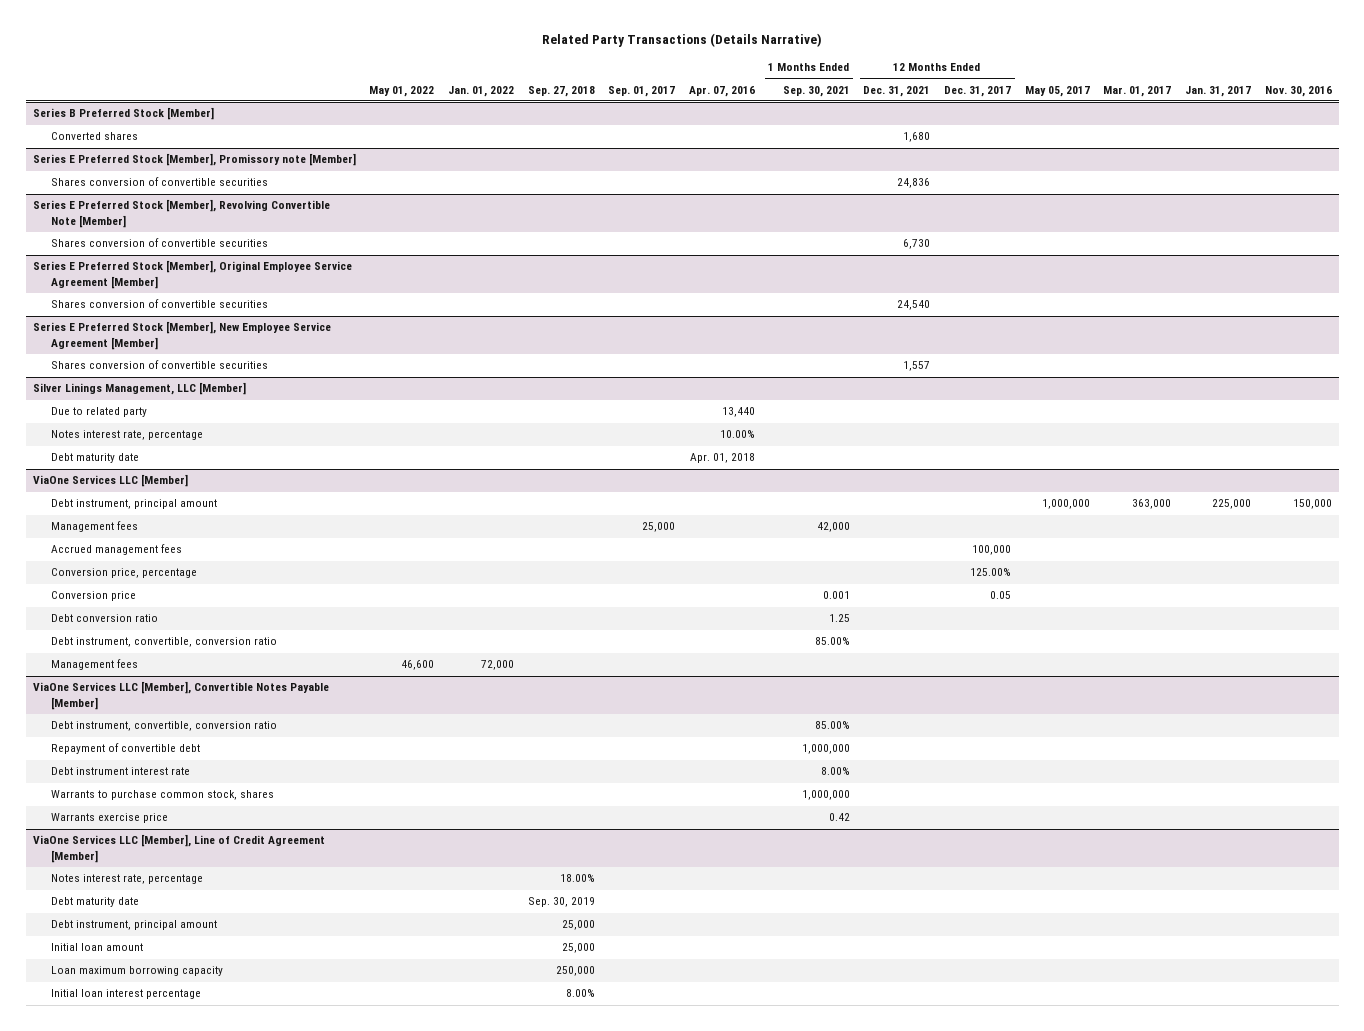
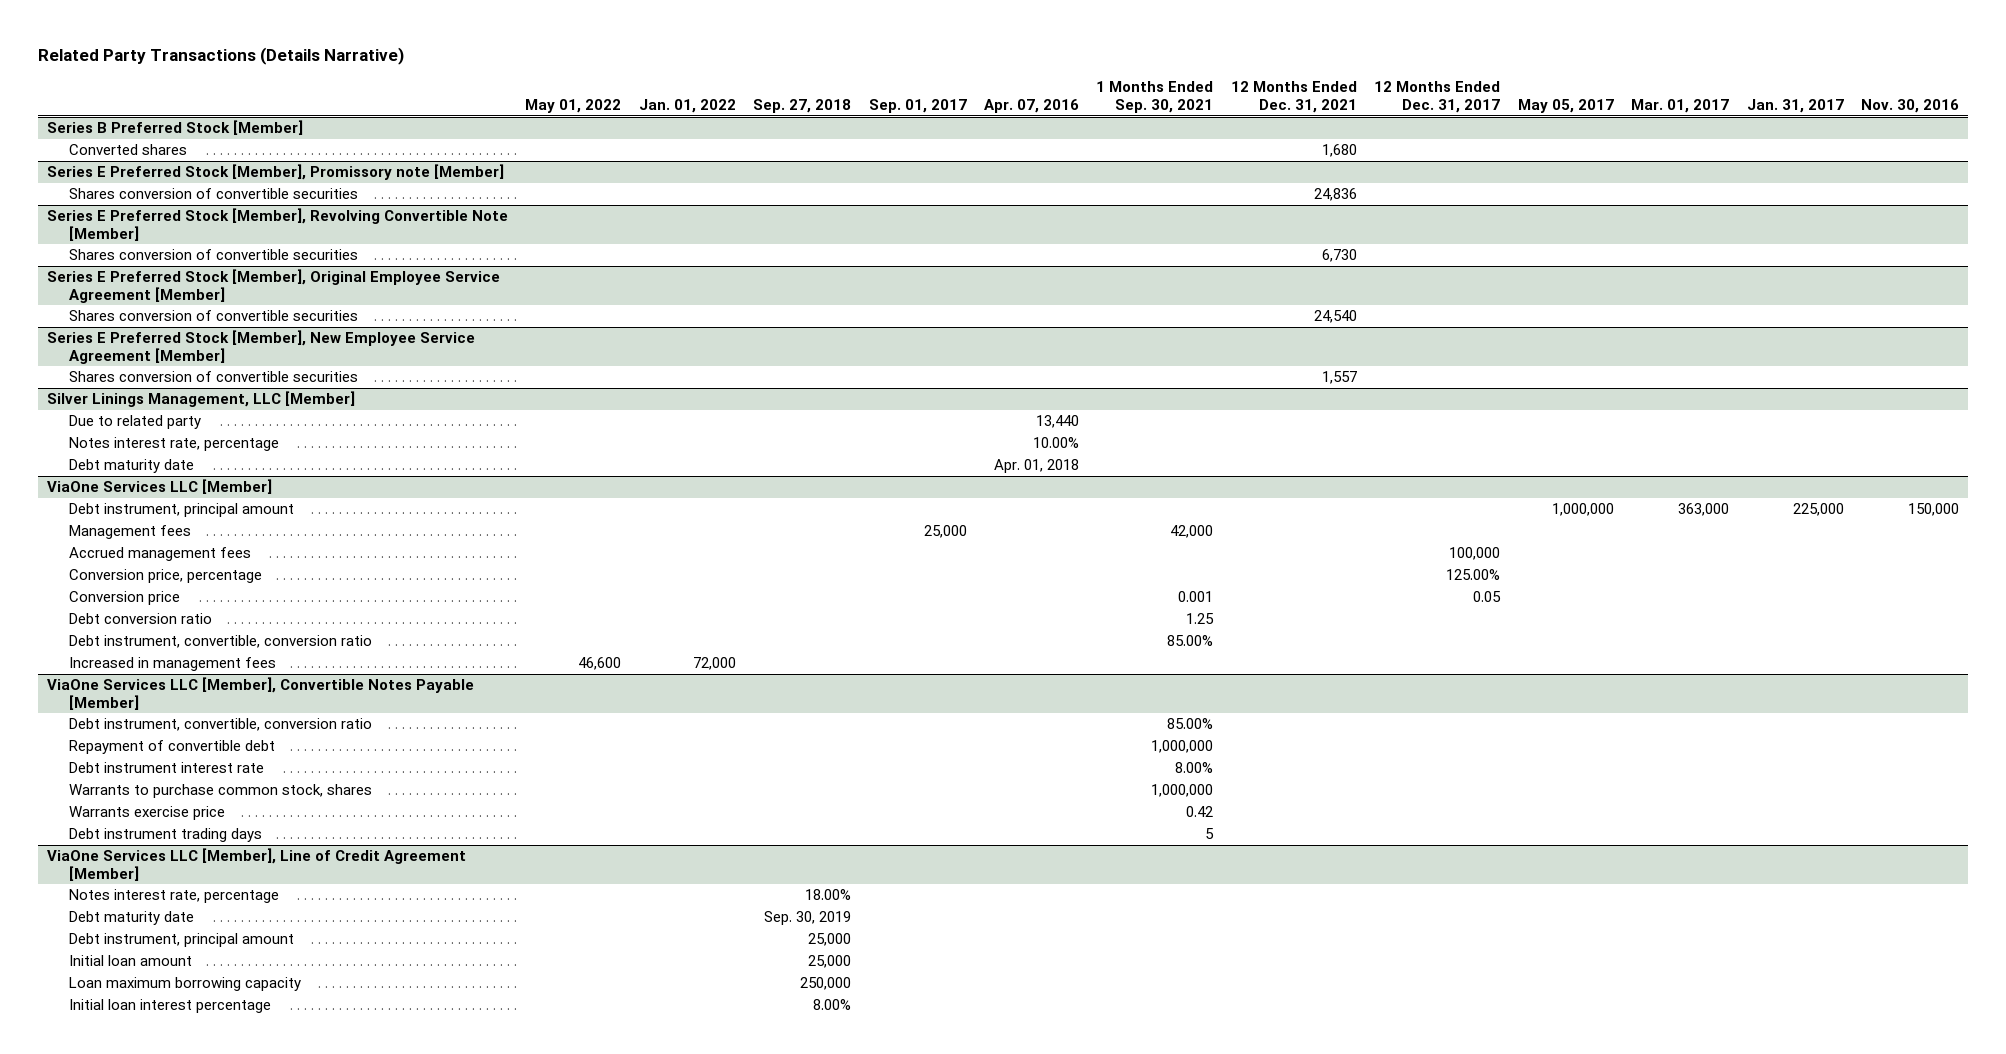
[50,659,138,671] Management fees -> [68,657,276,672] Increased in management fees
none -> [68,828,262,843] Debt instrument trading days

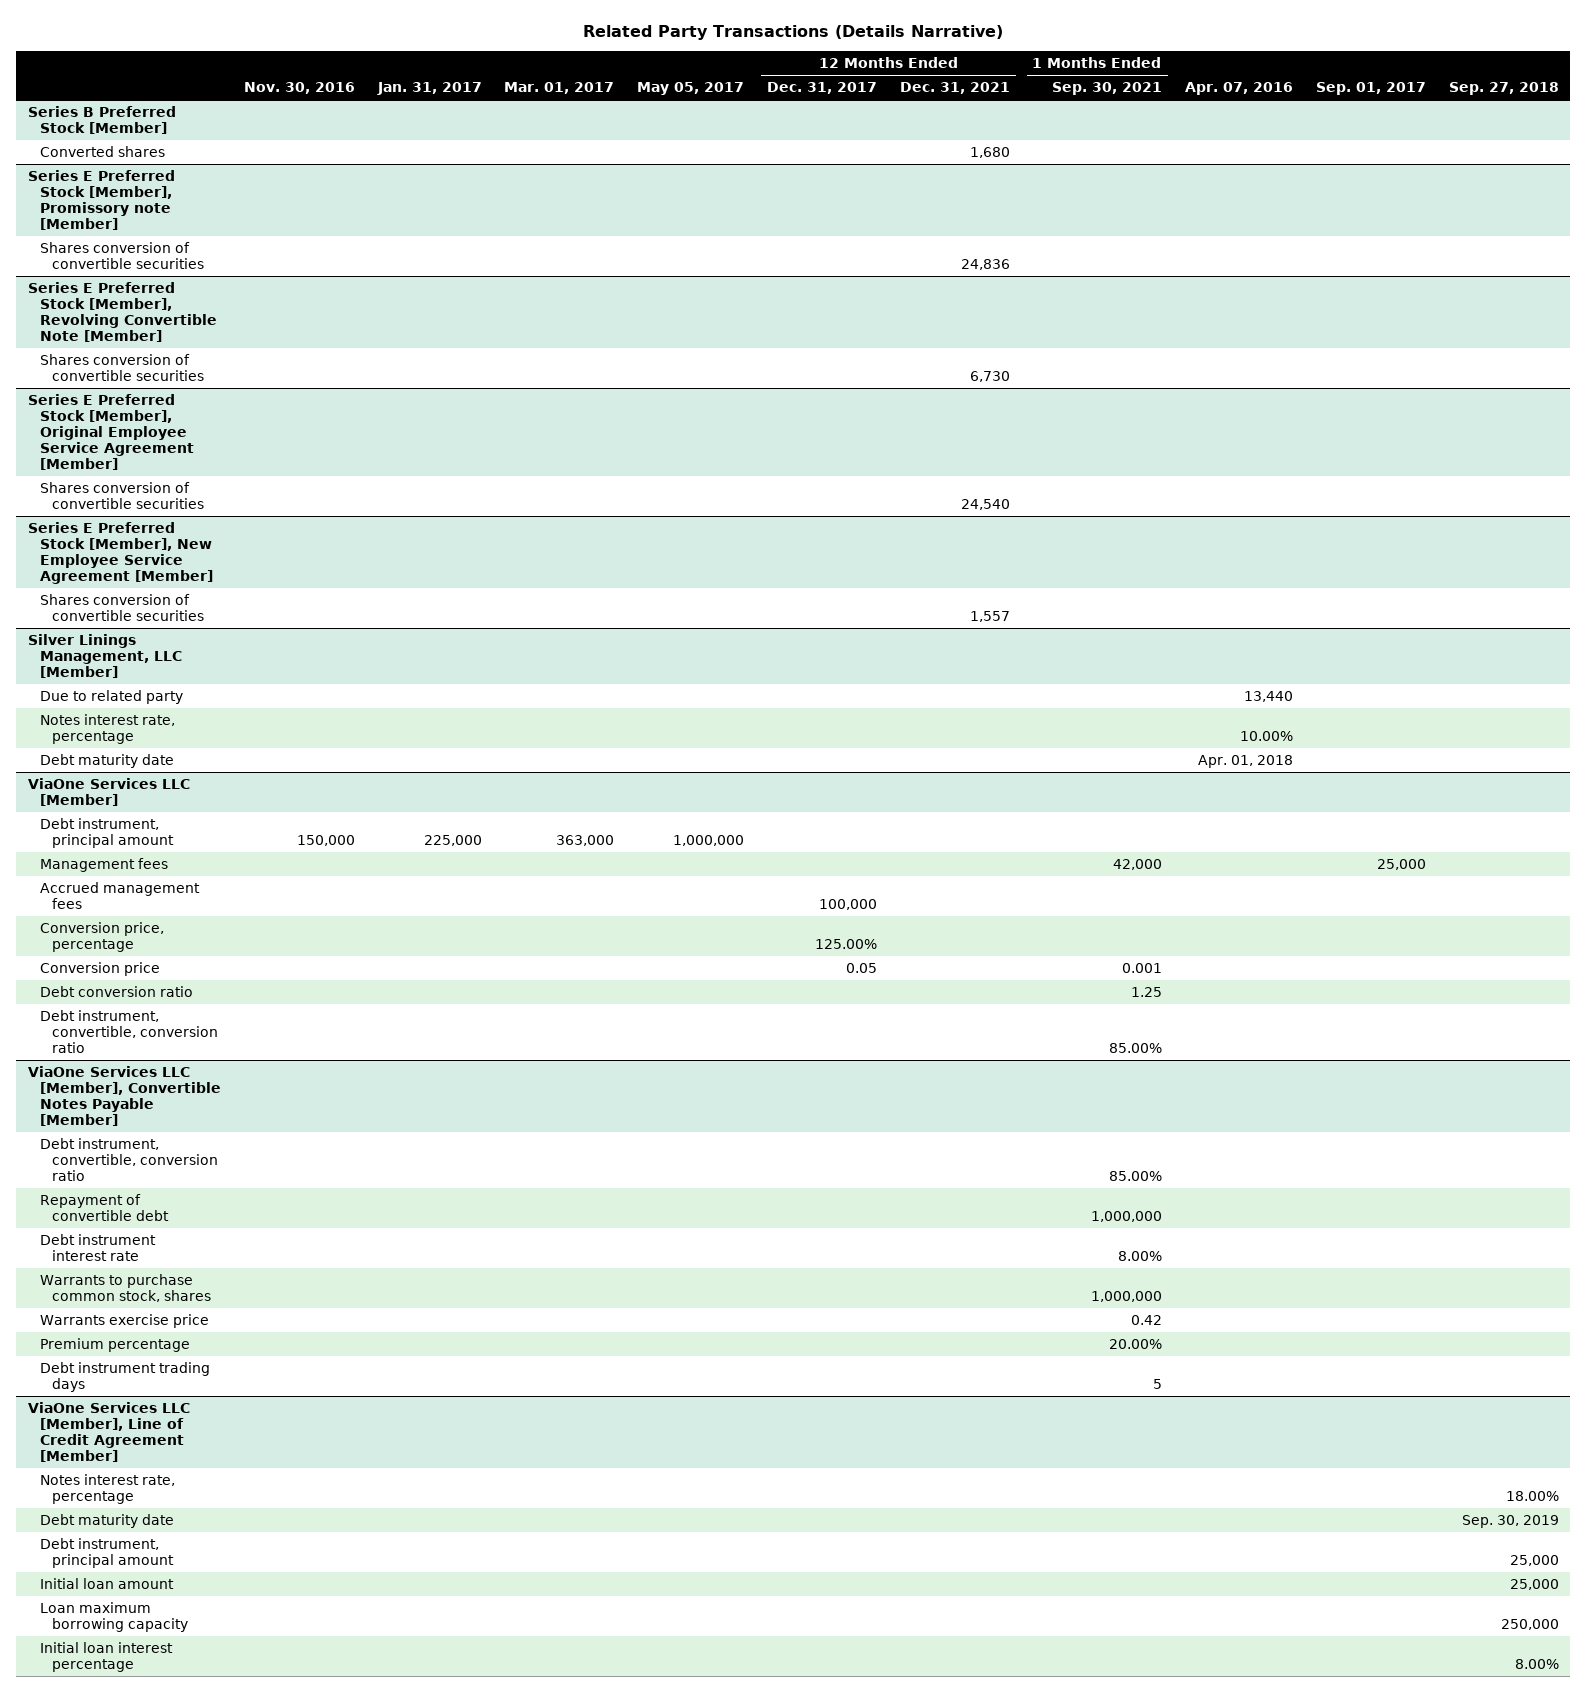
[525,99,622,114] May 01, 2022 -> none
[638,99,736,114] Jan. 01, 2022 -> none
[68,657,276,672] Increased in management fees -> none
none -> [39,1338,190,1353] Premium percentage

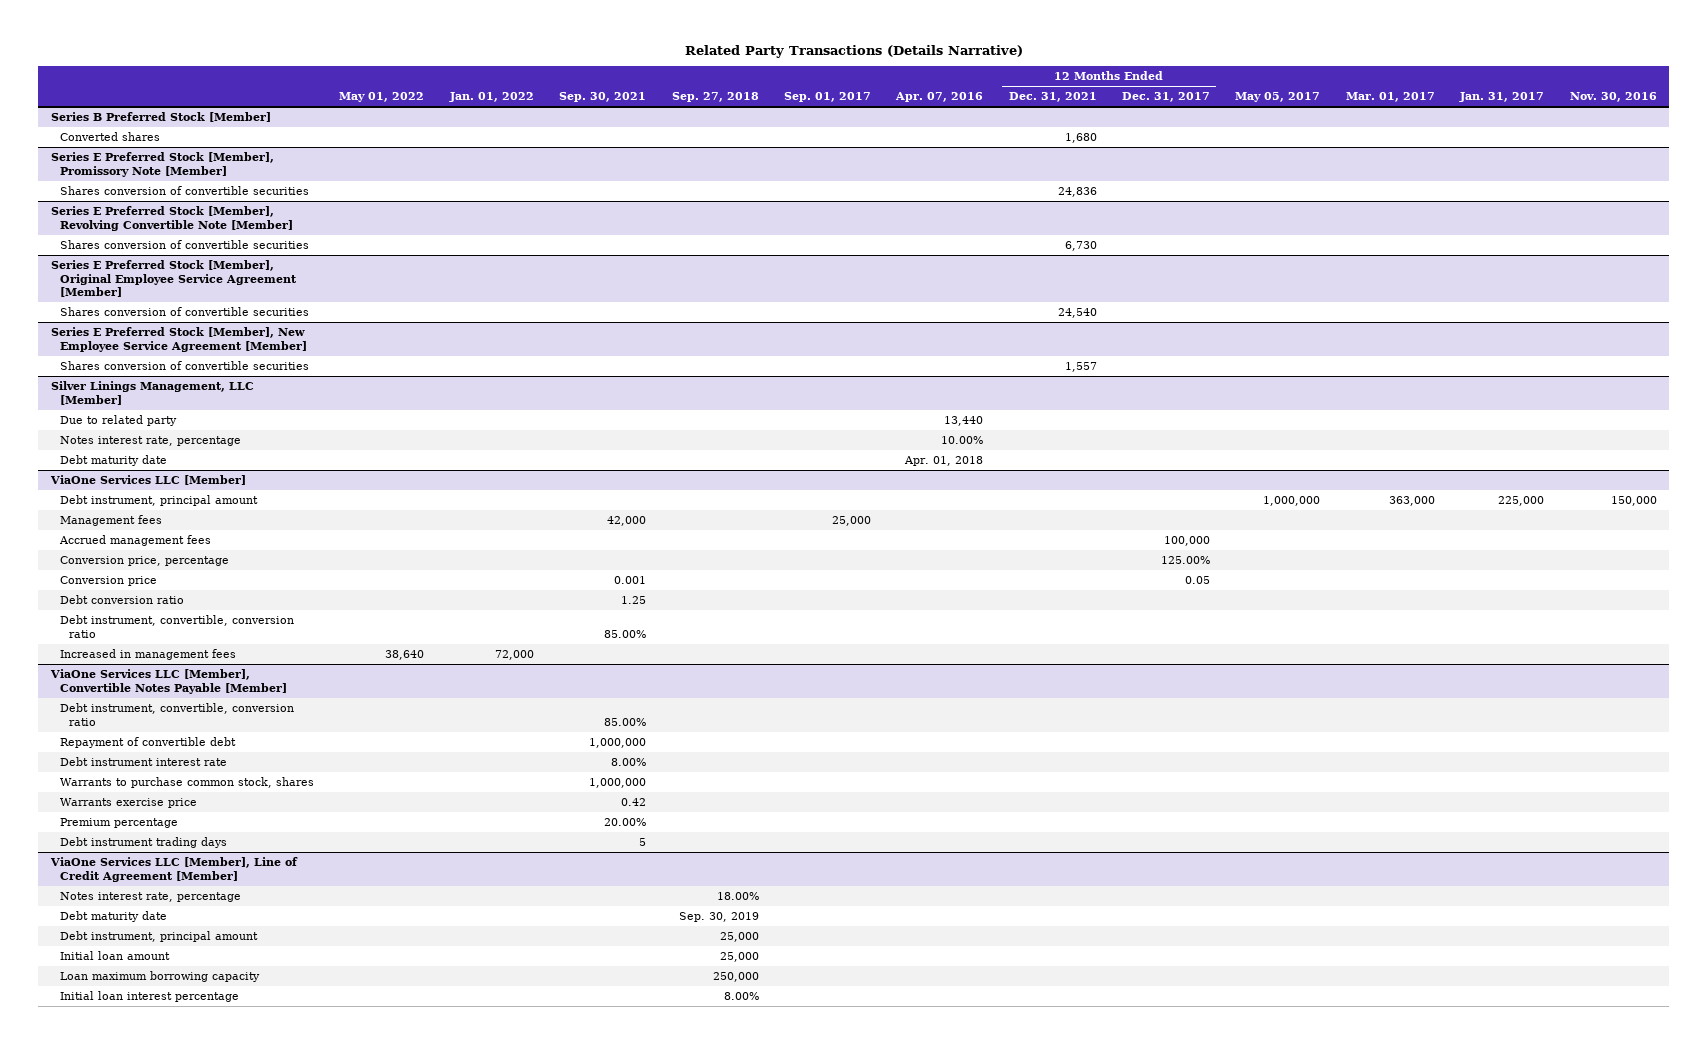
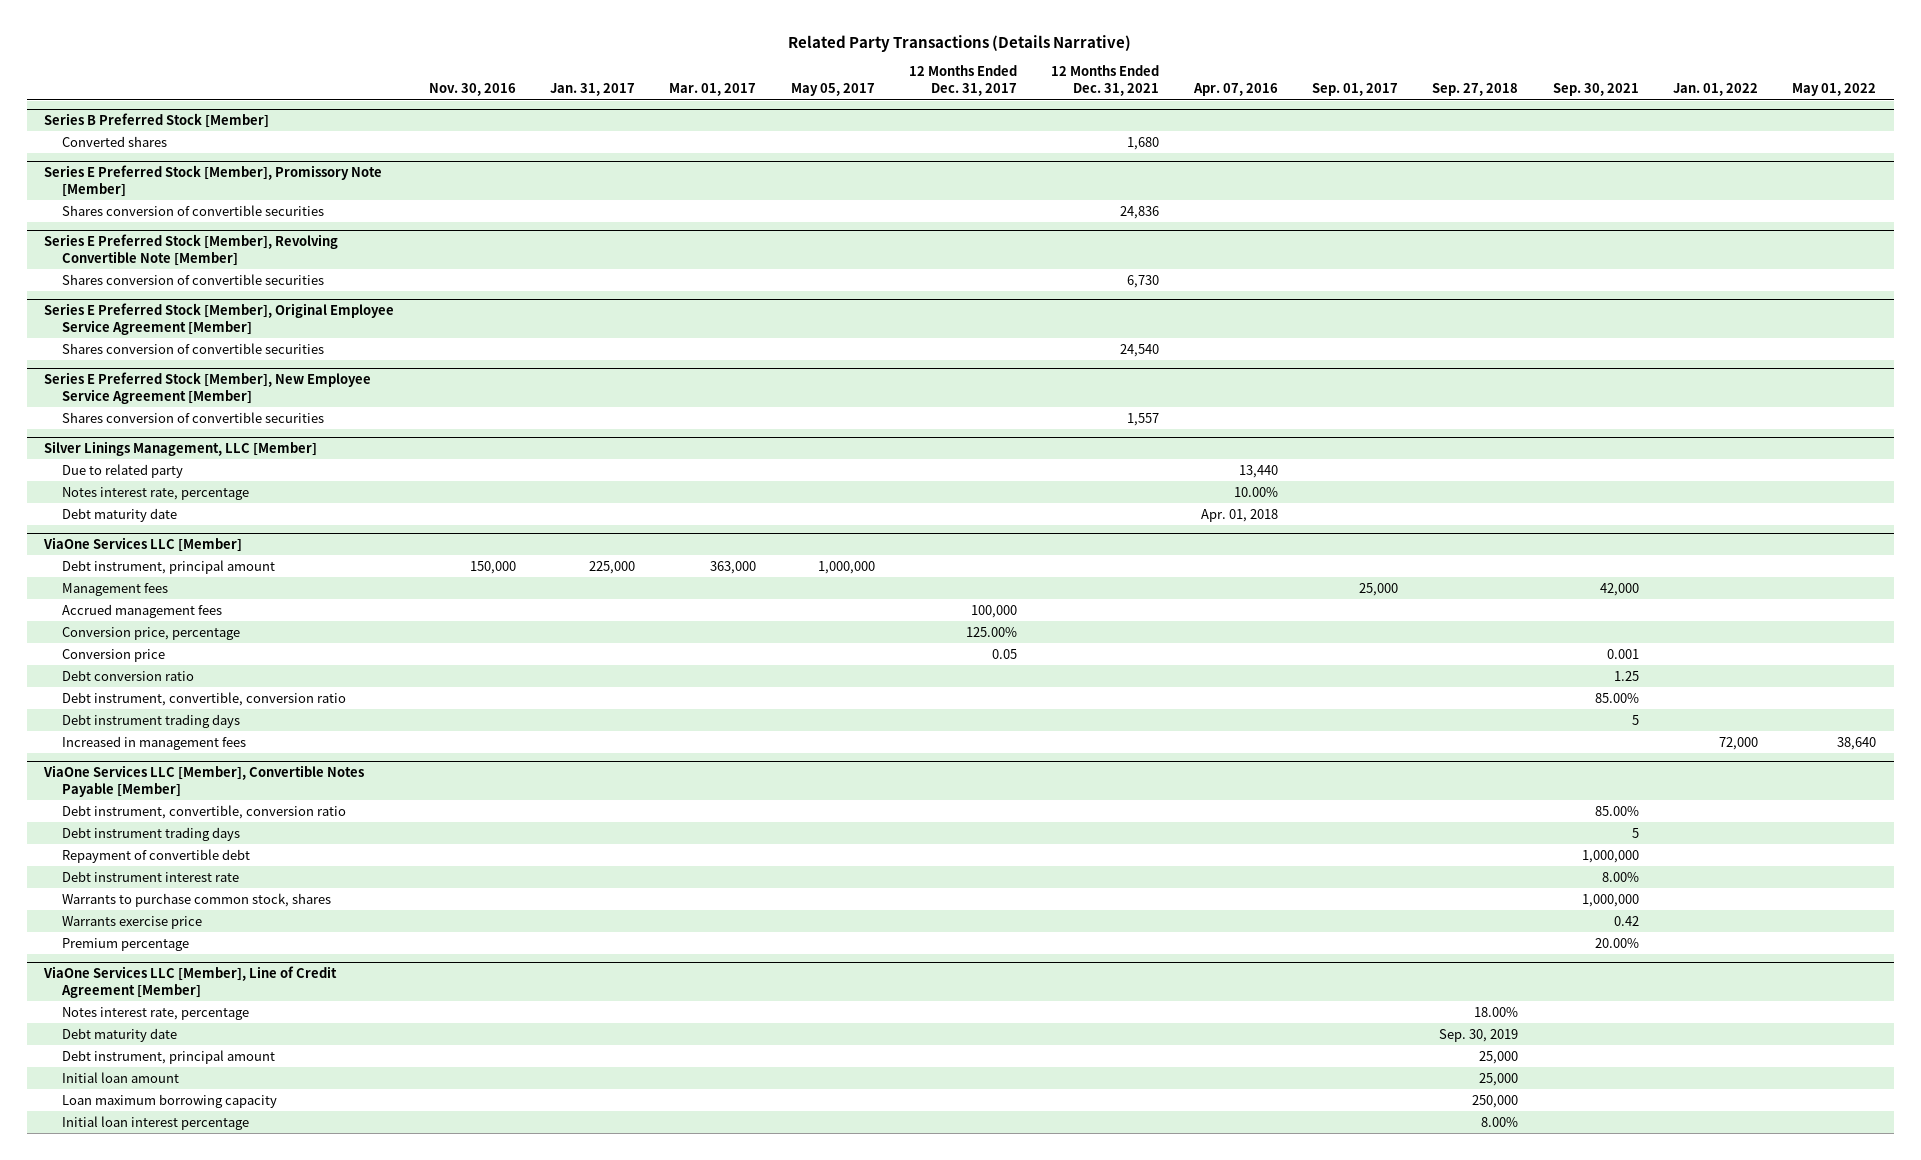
none -> [61,713,240,728] Debt instrument trading days
[60,837,228,849] Debt instrument trading days -> [61,826,240,841] Debt instrument trading days

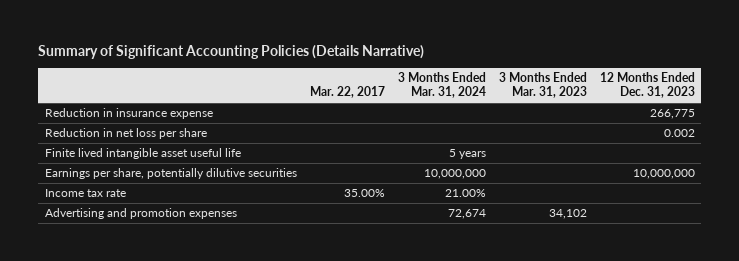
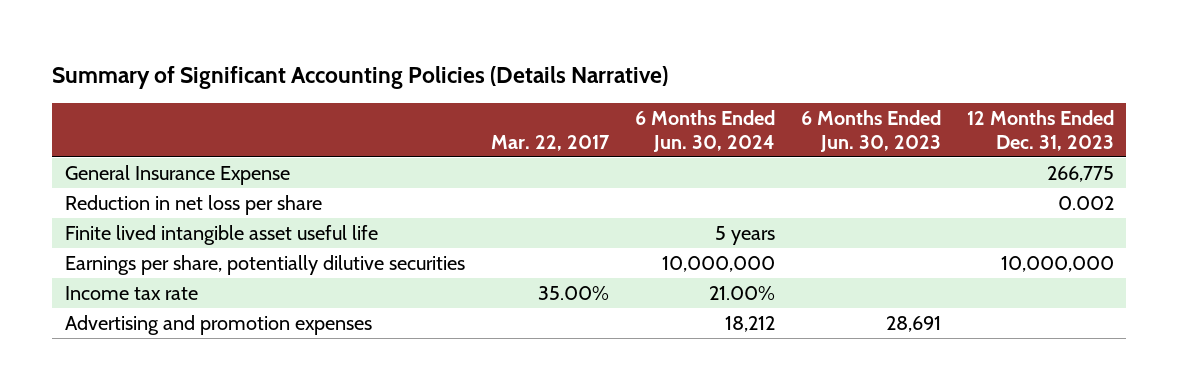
[397,72,486,99] 3 Months Ended Mar. 31, 2024 -> none
[498,72,587,99] 3 Months Ended Mar. 31, 2023 -> none
none -> [634,109,775,152] 6 Months Ended Jun. 30, 2024
none -> [800,109,941,152] 6 Months Ended Jun. 30, 2023
[44,108,213,120] Reduction in insurance expense -> [64,165,290,186] General Insurance Expense

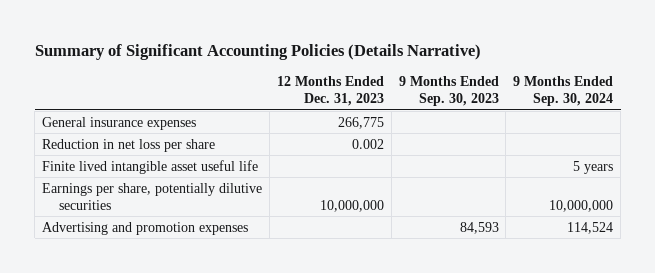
[490,134,610,151] Mar. 22, 2017 -> none
[634,109,775,152] 6 Months Ended Jun. 30, 2024 -> none
[800,109,941,152] 6 Months Ended Jun. 30, 2023 -> none
none -> [398,76,499,107] 9 Months Ended Sep. 30, 2023
none -> [513,76,614,107] 9 Months Ended Sep. 30, 2024
[64,165,290,186] General Insurance Expense -> [41,116,196,130] General insurance expenses
[64,286,198,301] Income tax rate -> none

